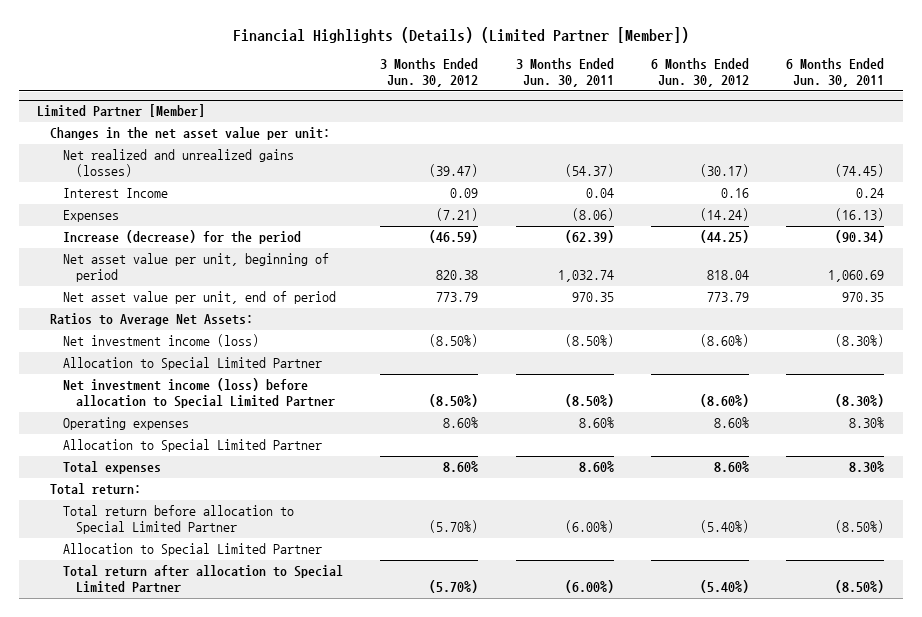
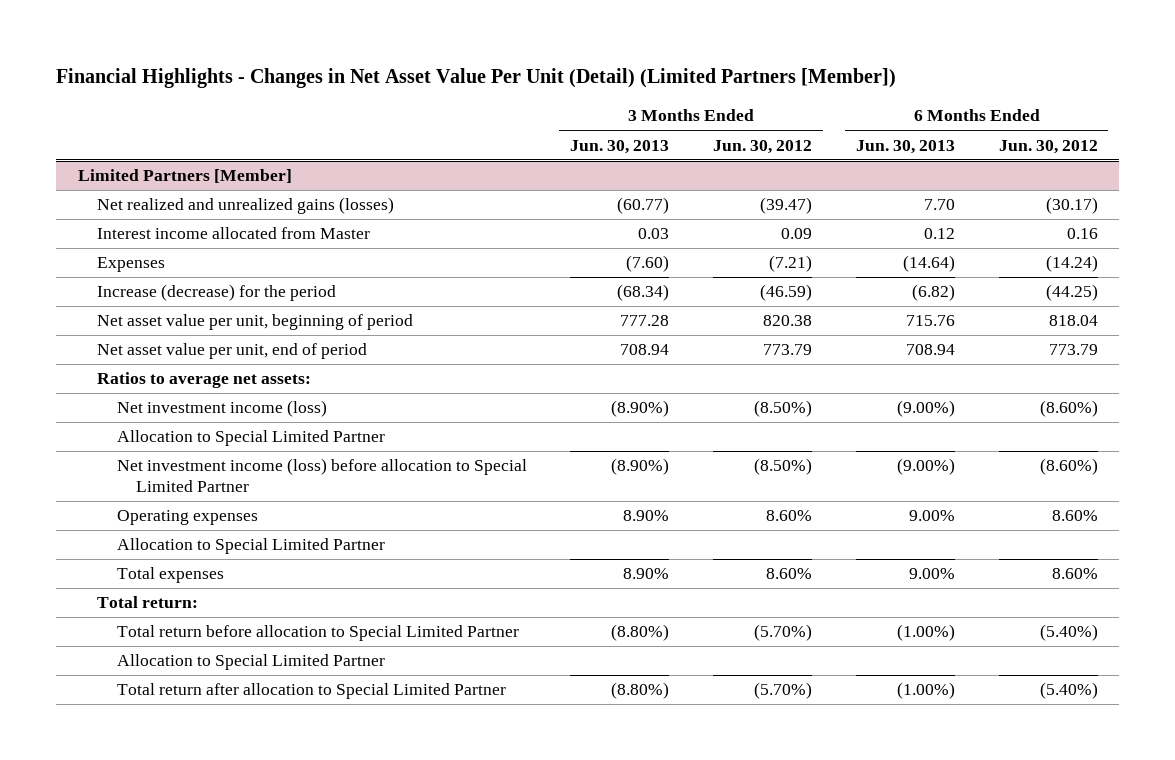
[232,26,689,43] Financial Highlights (Details) (Limited Partner [Member]) -> [56,68,897,89] Financial Highlights - Changes in Net Asset Value Per Unit (Detail) (Limited Partners [Member])
[515,58,614,88] 3 Months Ended Jun. 30, 2011 -> none
[786,58,885,88] 6 Months Ended Jun. 30, 2011 -> none
none -> [570,139,670,154] Jun. 30, 2013
none -> [855,139,955,154] Jun. 30, 2013
[50,127,331,141] Changes in the net asset value per unit: -> none
[37,104,206,118] Limited Partner [Member] -> [77,169,292,184] Limited Partners [Member]
[63,188,169,199] Interest Income -> [97,227,371,240] Interest income allocated from Master
[50,313,254,327] Ratios to Average Net Assets: -> [97,372,312,389] Ratios to average net assets:

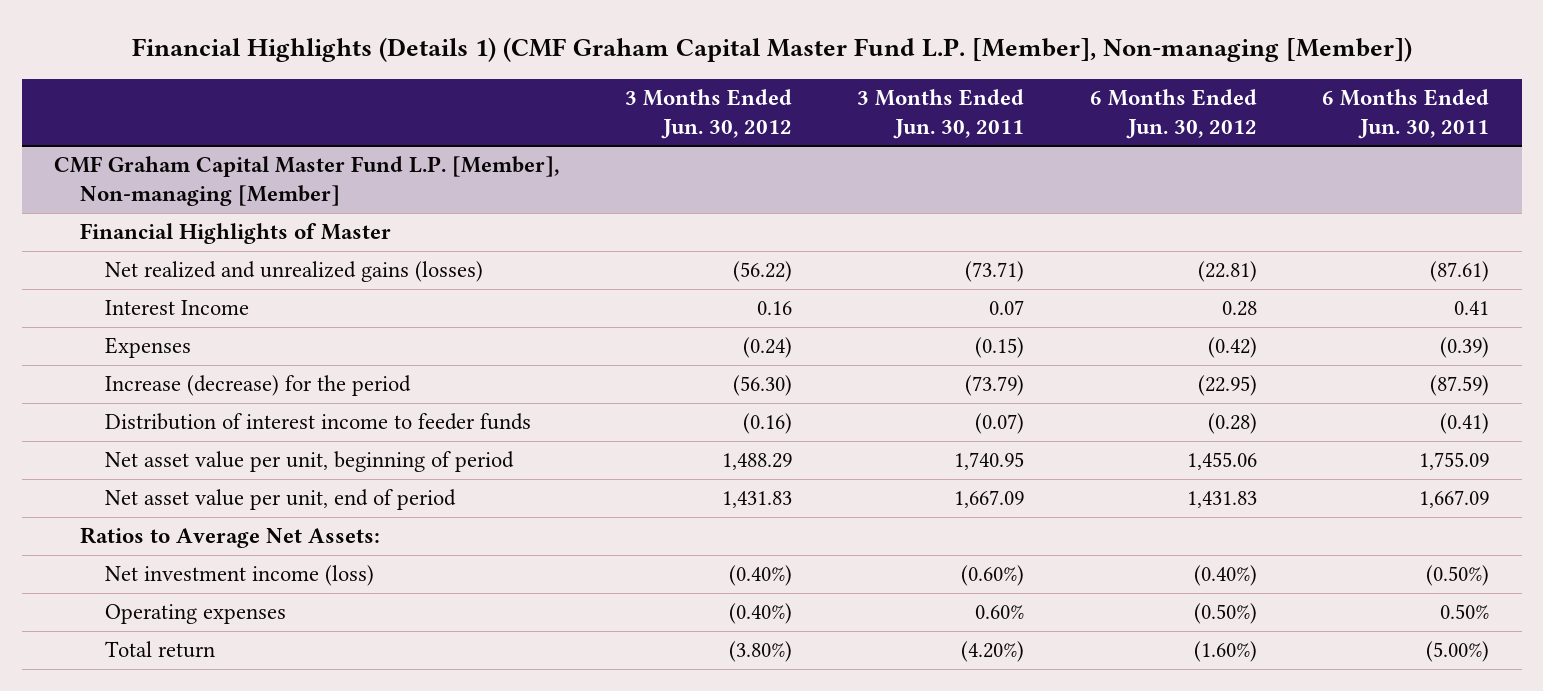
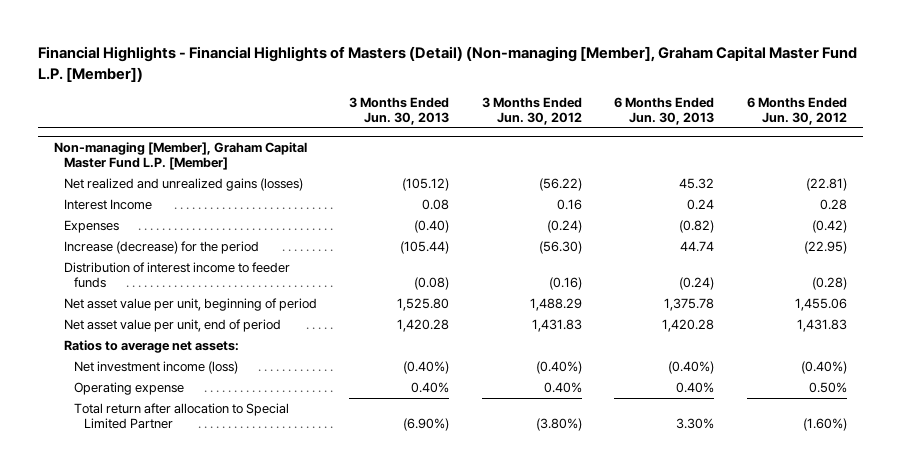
[131,37,1412,63] Financial Highlights (Details 1) (CMF Graham Capital Master Fund L.P. [Member], Non-managing [Member]) -> [37,46,857,82] Financial Highlights - Financial Highlights of Masters (Detail) (Non-managing [Member], Graham Capital Master Fund L.P. [Member])
[857,88,1025,139] 3 Months Ended Jun. 30, 2011 -> none
[1322,88,1490,139] 6 Months Ended Jun. 30, 2011 -> none
none -> [349,96,450,126] 3 Months Ended Jun. 30, 2013
none -> [614,96,715,126] 6 Months Ended Jun. 30, 2013
[79,223,391,245] Financial Highlights of Master -> none
[54,156,560,206] CMF Graham Capital Master Fund L.P. [Member], Non-managing [Member] -> [53,141,307,171] Non-managing [Member], Graham Capital Master Fund L.P. [Member]
[79,527,380,549] Ratios to Average Net Assets: -> [63,340,239,354] Ratios to average net assets:
[105,604,287,625] Operating expenses -> [73,382,184,396] Operating expense
[728,603,792,625] (0.40%) -> [543,382,582,394] 0.40%
[1193,603,1257,625] (0.50%) -> [808,382,847,394] 0.50%
[105,641,216,659] Total return -> [73,403,289,430] Total return after allocation to Special Limited Partner

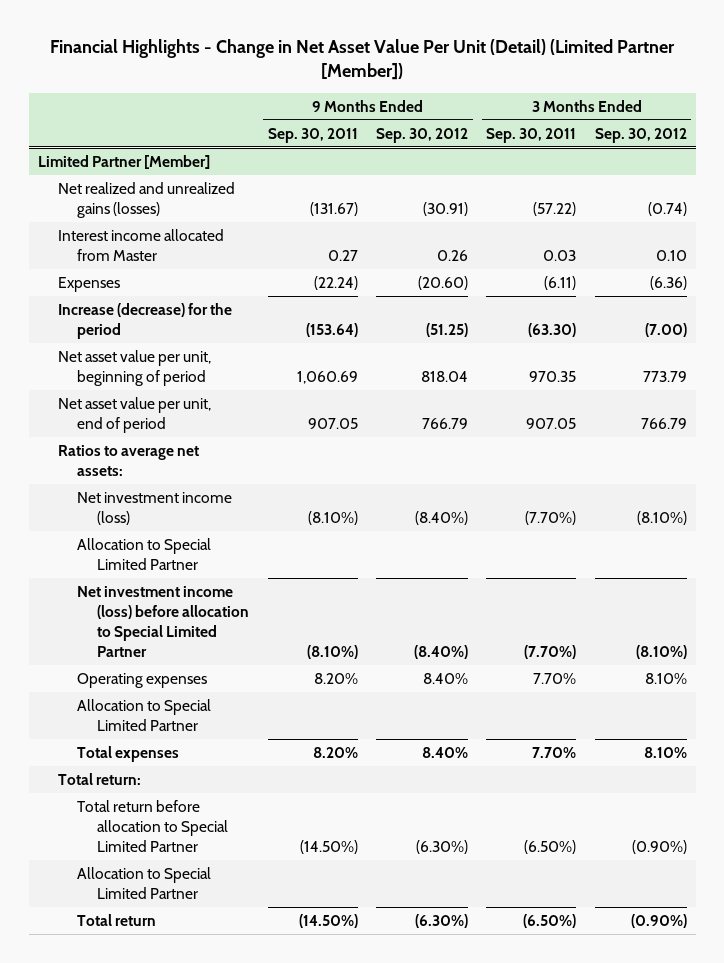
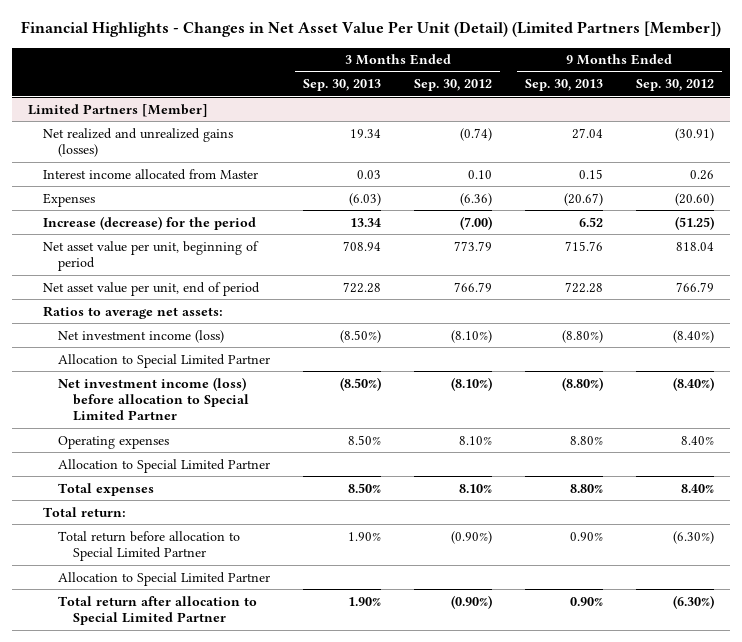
[50,38,676,81] Financial Highlights - Change in Net Asset Value Per Unit (Detail) (Limited Partner [Member]) -> [20,21,721,38] Financial Highlights - Changes in Net Asset Value Per Unit (Detail) (Limited Partners [Member])
[267,127,358,143] Sep. 30, 2011 -> none
[486,127,577,143] Sep. 30, 2011 -> none
none -> [303,79,382,92] Sep. 30, 2013
none -> [524,79,603,92] Sep. 30, 2013
[37,155,210,170] Limited Partner [Member] -> [28,103,209,117] Limited Partners [Member]
[77,914,157,927] Total return -> [58,595,258,626] Total return after allocation to Special Limited Partner

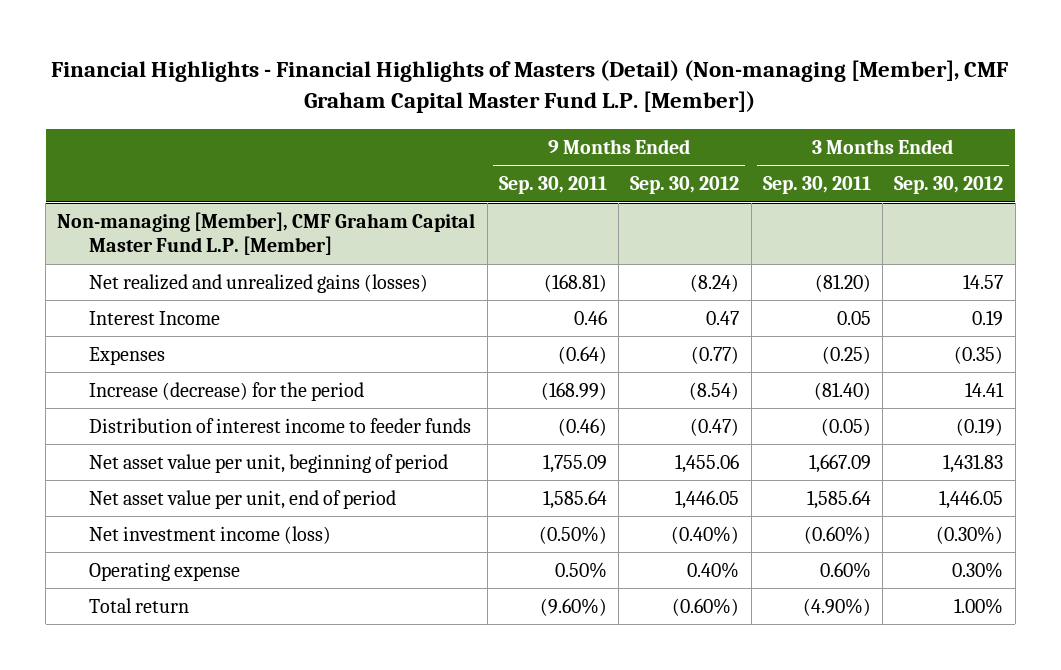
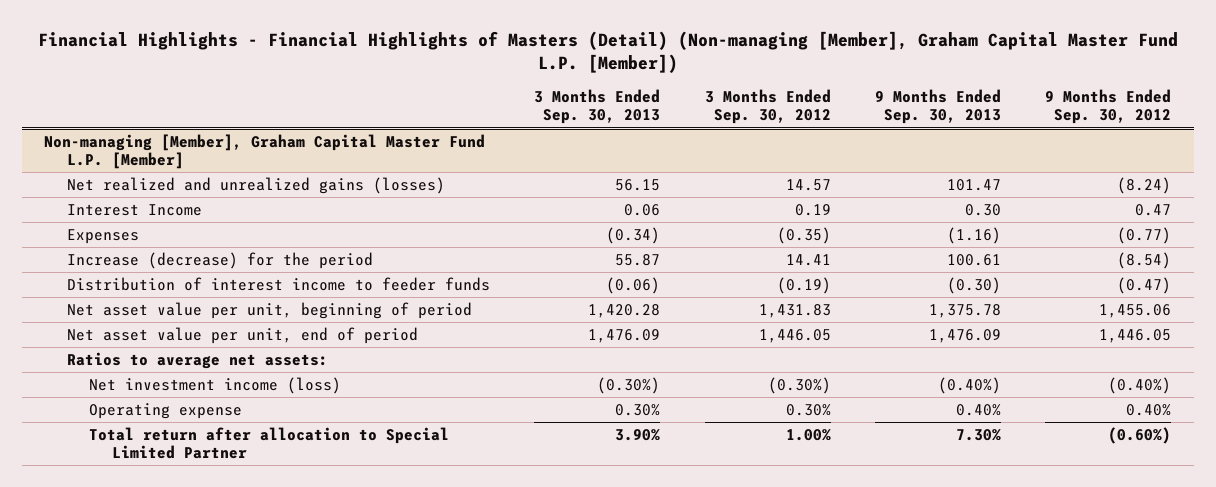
[51,60,1009,114] Financial Highlights - Financial Highlights of Masters (Detail) (Non-managing [Member], CMF Graham Capital Master Fund L.P. [Member]) -> [37,30,1178,74] Financial Highlights - Financial Highlights of Masters (Detail) (Non-managing [Member], Graham Capital Master Fund L.P. [Member])
[498,176,607,195] Sep. 30, 2011 -> none
[762,176,871,195] Sep. 30, 2011 -> none
none -> [534,89,661,125] 3 Months Ended Sep. 30, 2013
none -> [875,89,1002,125] 9 Months Ended Sep. 30, 2013
[57,212,476,256] Non-managing [Member], CMF Graham Capital Master Fund L.P. [Member] -> [44,133,486,169] Non-managing [Member], Graham Capital Master Fund L.P. [Member]
none -> [66,351,328,369] Ratios to average net assets:
[89,598,190,614] Total return -> [89,426,450,459] Total return after allocation to Special Limited Partner

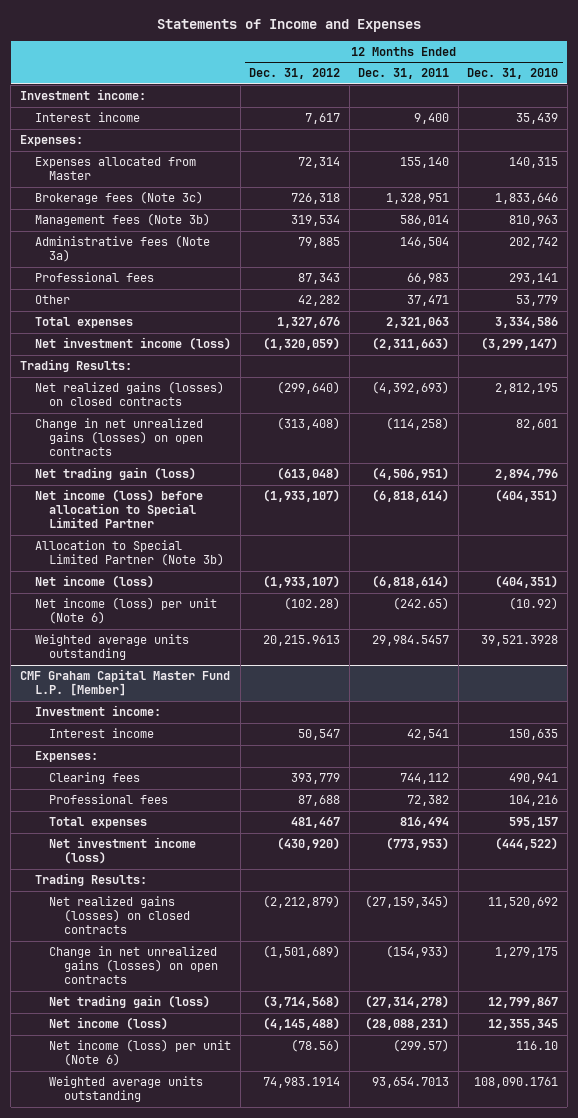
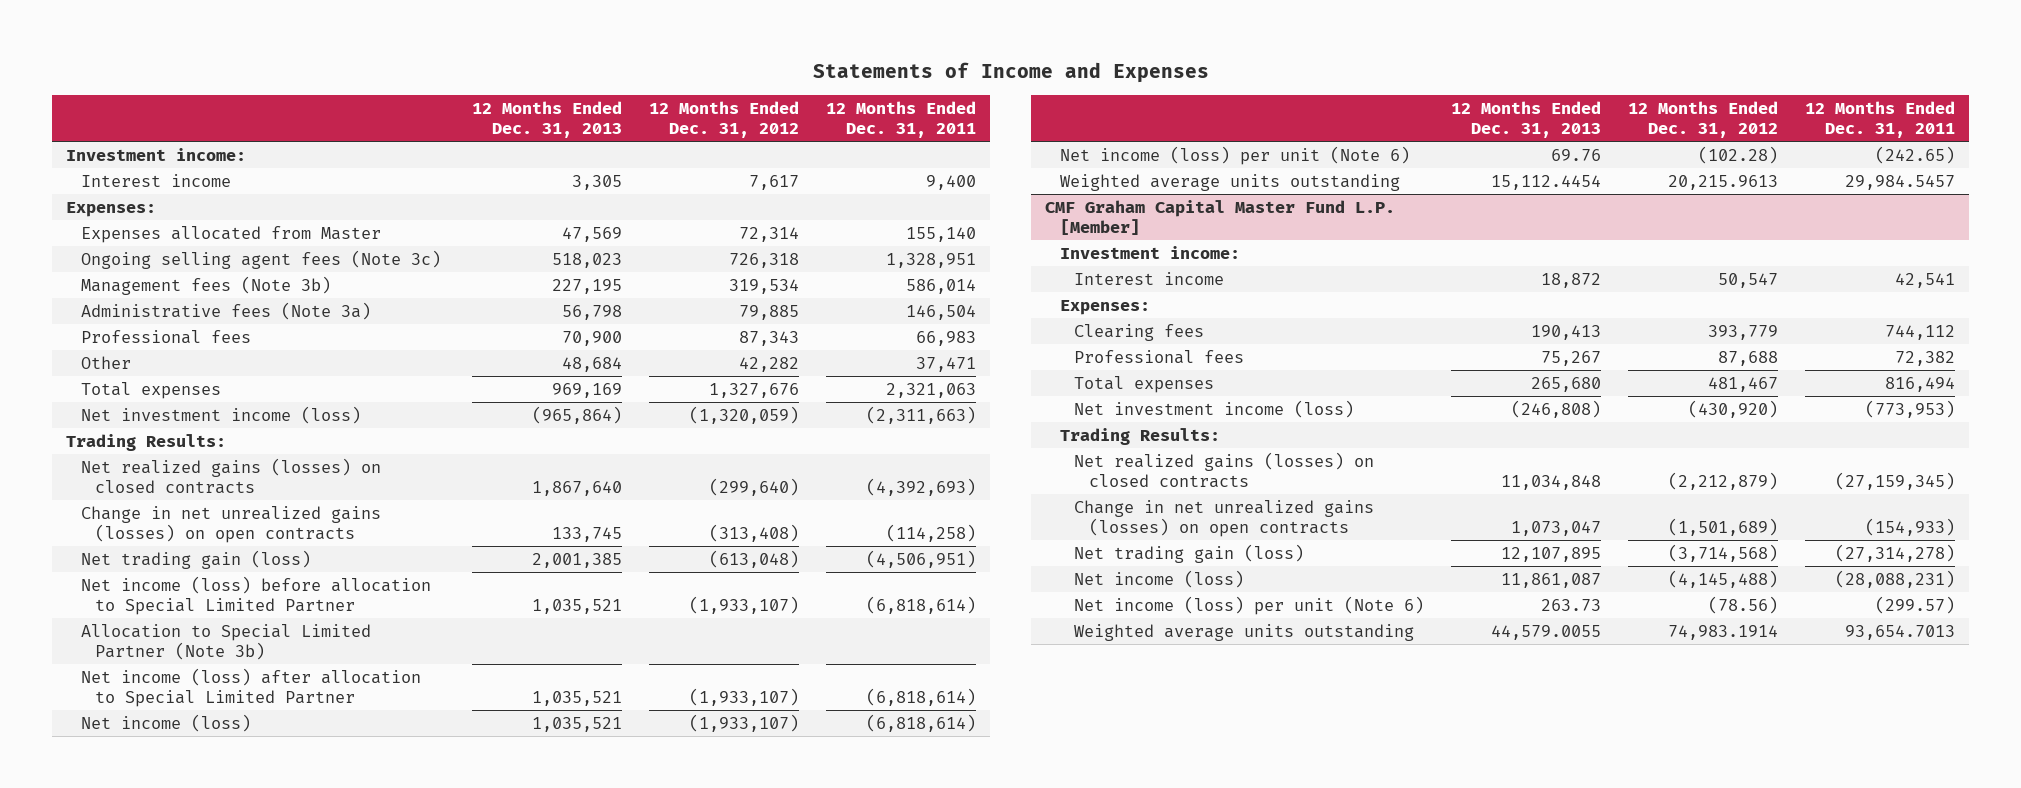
[467,68,559,80] Dec. 31, 2010 -> none
none -> [472,100,623,139] 12 Months Ended Dec. 31, 2013
[34,191,203,205] Brokerage fees (Note 3c) -> [80,249,441,269] Ongoing selling agent fees (Note 3c)
none -> [80,667,421,708] Net income (loss) after allocation to Special Limited Partner

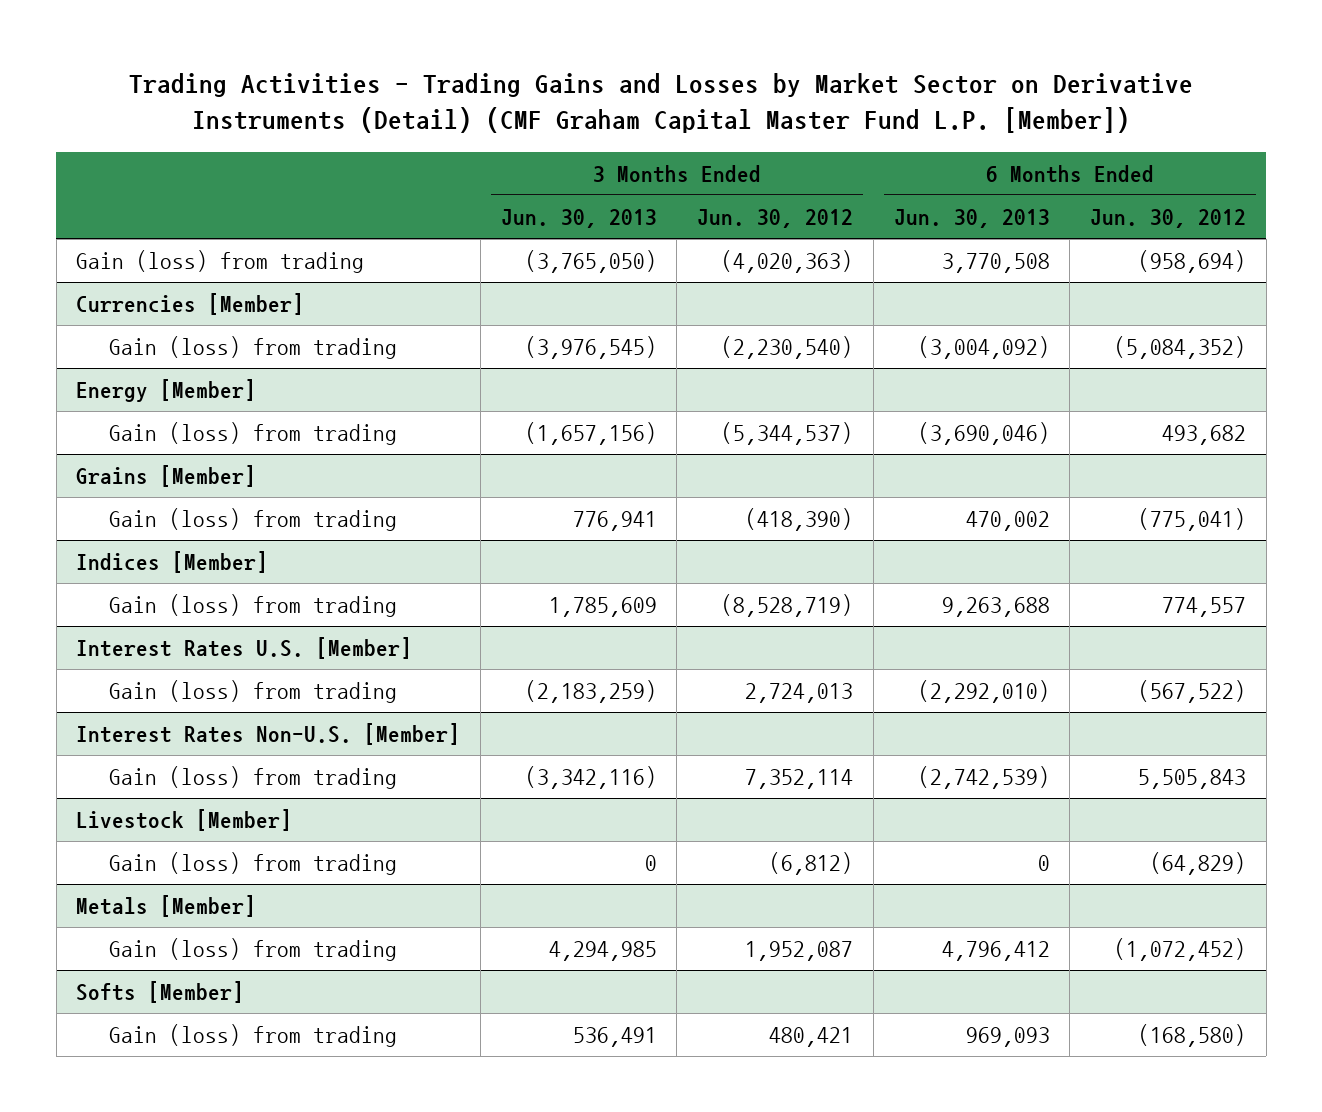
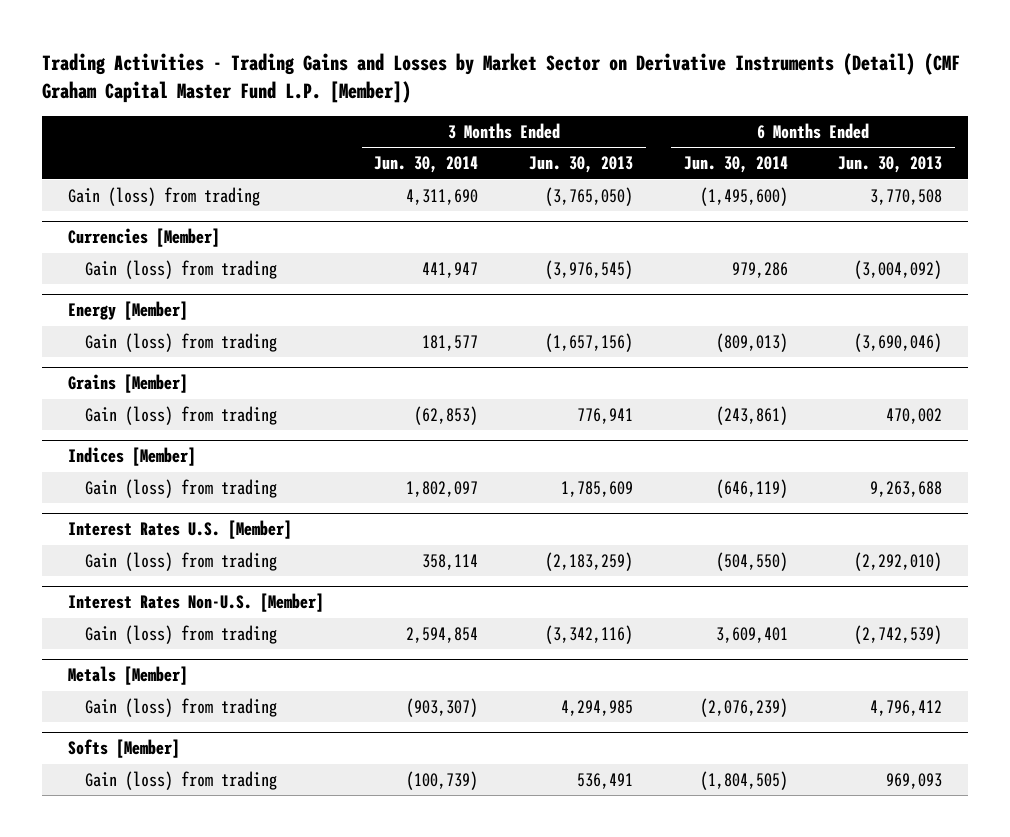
[697,208,854,228] Jun. 30, 2012 -> none
[1090,208,1247,228] Jun. 30, 2012 -> none
none -> [374,156,479,174] Jun. 30, 2014
none -> [683,156,788,174] Jun. 30, 2014
[76,809,293,832] Livestock [Member] -> none
[108,852,397,876] Gain (loss) from trading -> none

